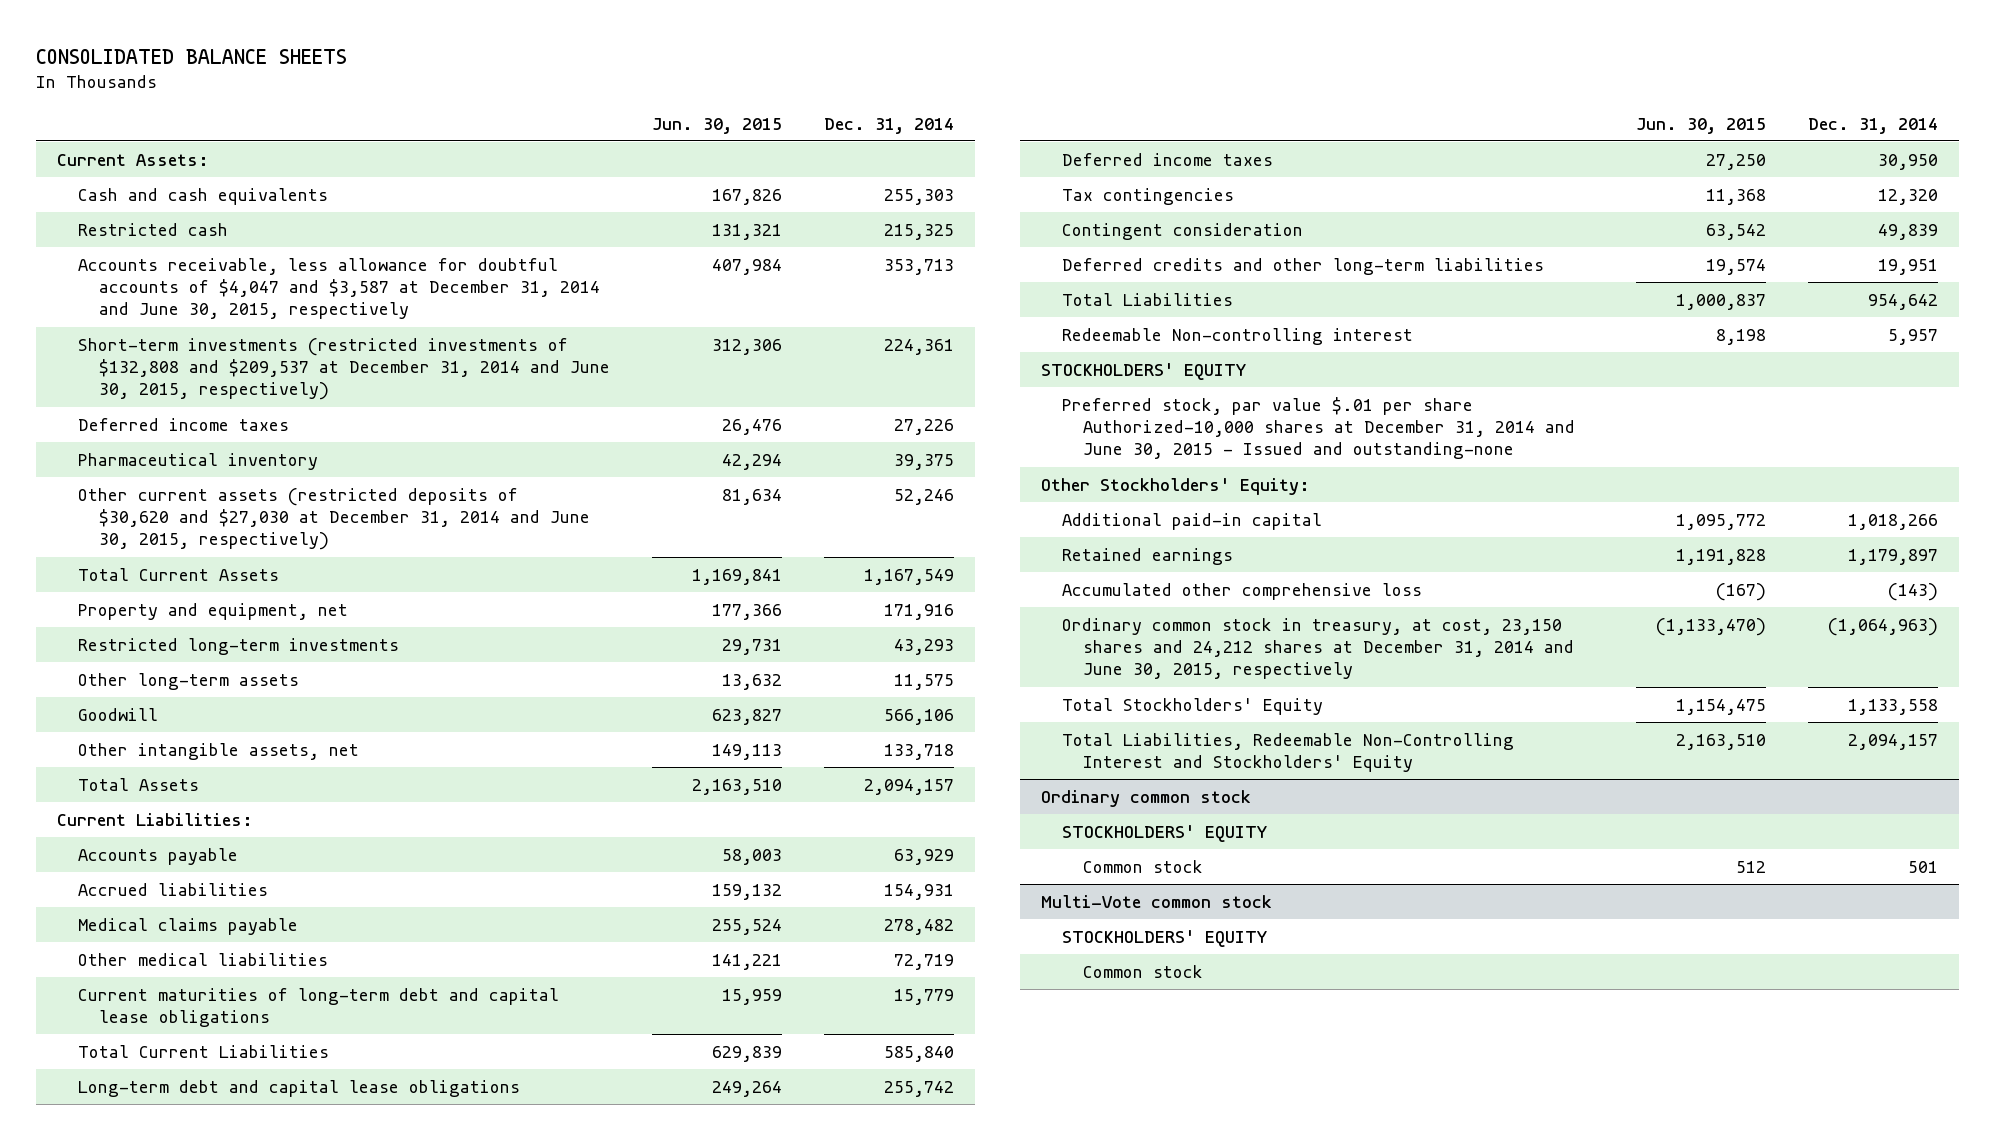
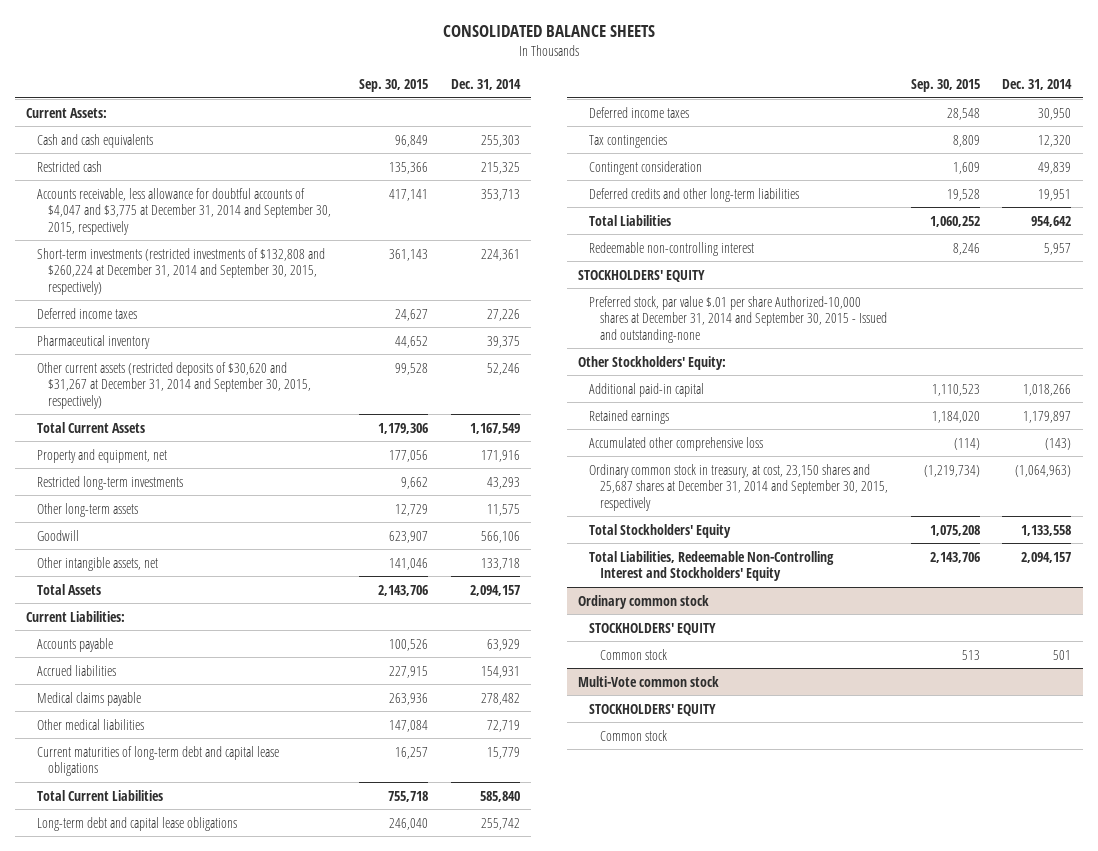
[652,117,783,134] Jun. 30, 2015 -> none
none -> [359,79,429,93] Sep. 30, 2015
[78,257,601,320] Accounts receivable, less allowance for doubtful accounts of $4,047 and $3,587 at December 31, 2014 and June 30, 2015, respectively -> [37,187,332,235] Accounts receivable, less allowance for doubtful accounts of $4,047 and $3,775 at December 31, 2014 and September 30, 2015, respectively
[78,337,611,401] Short-term investments (restricted investments of $132,808 and $209,537 at December 31, 2014 and June 30, 2015, respectively) -> [37,247,326,295] Short-term investments (restricted investments of $132,808 and $260,224 at December 31, 2014 and September 30, 2015, respectively)
[78,487,591,551] Other current assets (restricted deposits of $30,620 and $27,030 at December 31, 2014 and June 30, 2015, respectively) -> [37,361,312,409] Other current assets (restricted deposits of $30,620 and $31,267 at December 31, 2014 and September 30, 2015, respectively)
[1061,327,1413,345] Redeemable Non-controlling interest -> [589,241,755,256] Redeemable non-controlling interest
[1061,396,1576,460] Preferred stock, par value $.01 per share Authorized-10,000 shares at December 31, 2014 and June 30, 2015 - Issued and outstanding-none -> [589,295,887,343] Preferred stock, par value $.01 per share Authorized-10,000 shares at December 31, 2014 and September 30, 2015 - Issued and outstanding-none
[1061,617,1575,680] Ordinary common stock in treasury, at cost, 23,150 shares and 24,212 shares at December 31, 2014 and June 30, 2015, respectively -> [589,463,888,511] Ordinary common stock in treasury, at cost, 23,150 shares and 25,687 shares at December 31, 2014 and September 30, 2015, respectively

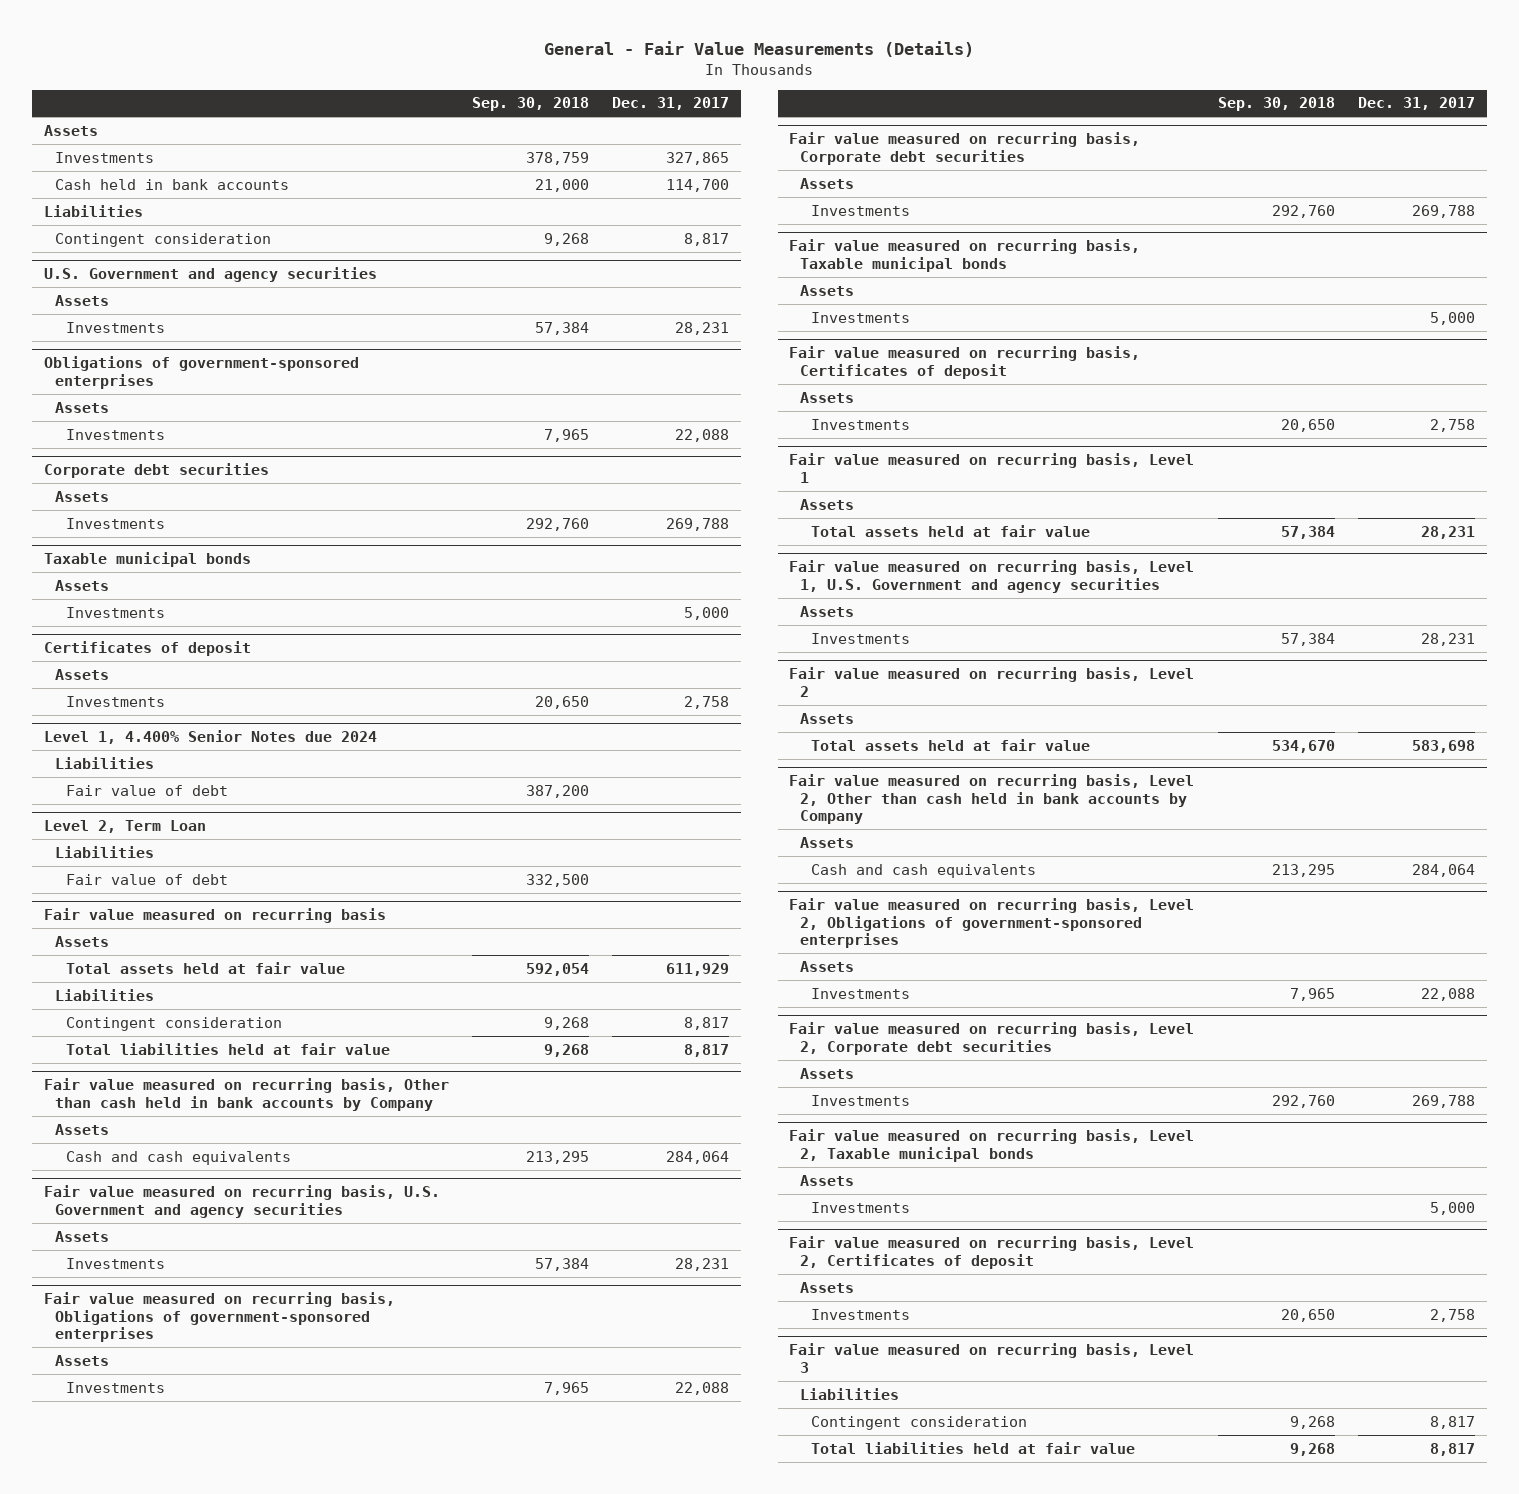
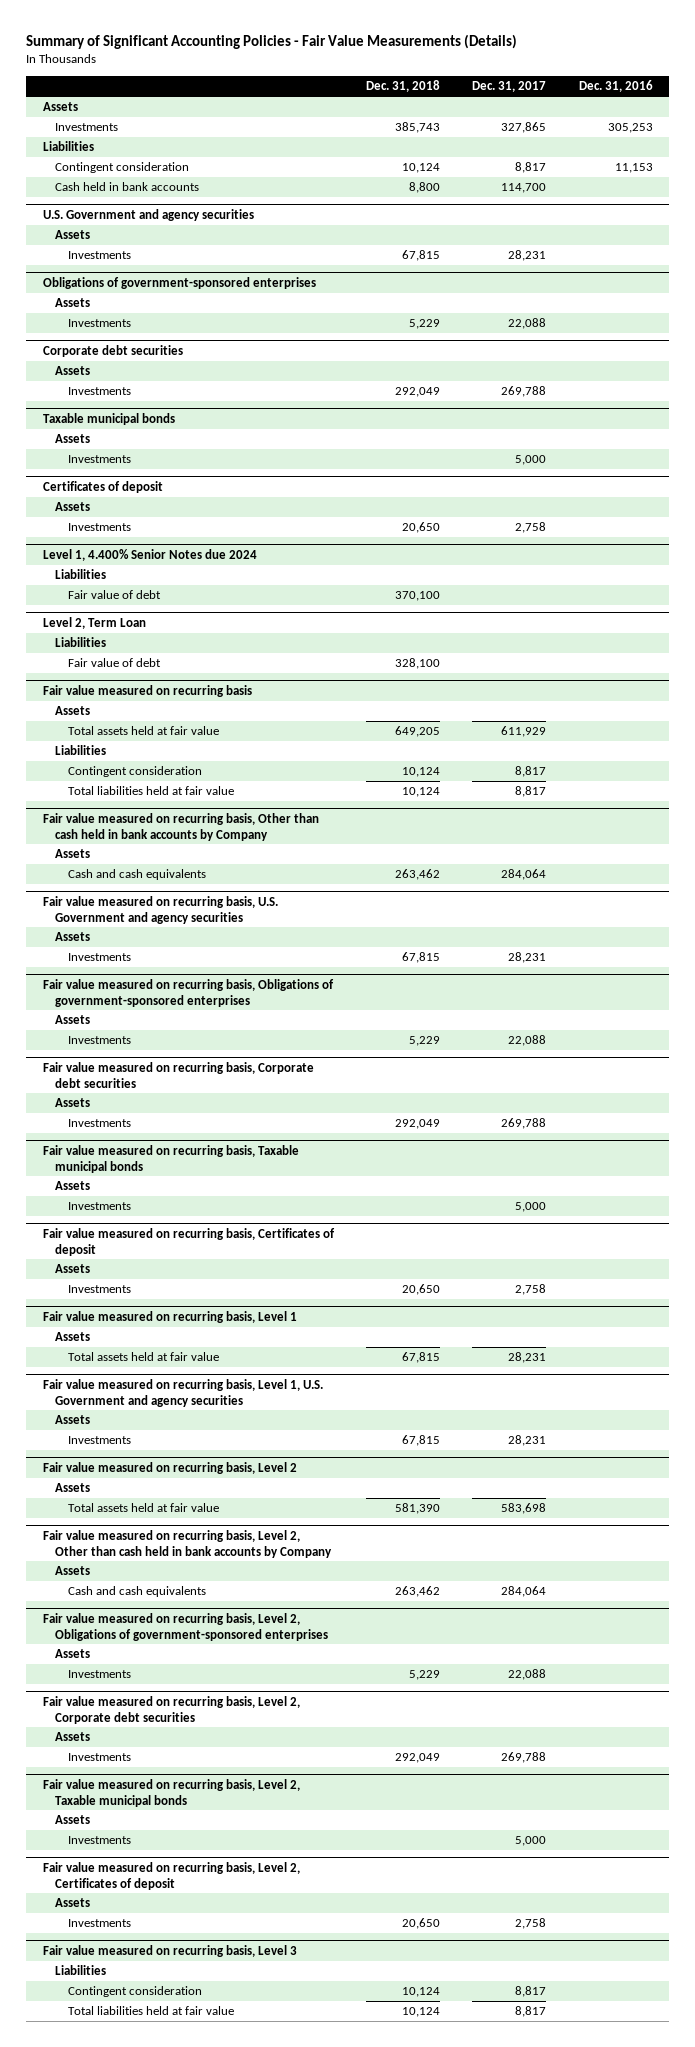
[544,40,975,57] General - Fair Value Measurements (Details) -> [26,34,518,50] Summary of Significant Accounting Policies - Fair Value Measurements (Details)
[471,97,589,112] Sep. 30, 2018 -> none
none -> [365,80,440,93] Dec. 31, 2018
none -> [578,80,653,93] Dec. 31, 2016
[54,178,289,190] Cash held in bank accounts -> [55,182,200,192] Cash held in bank accounts

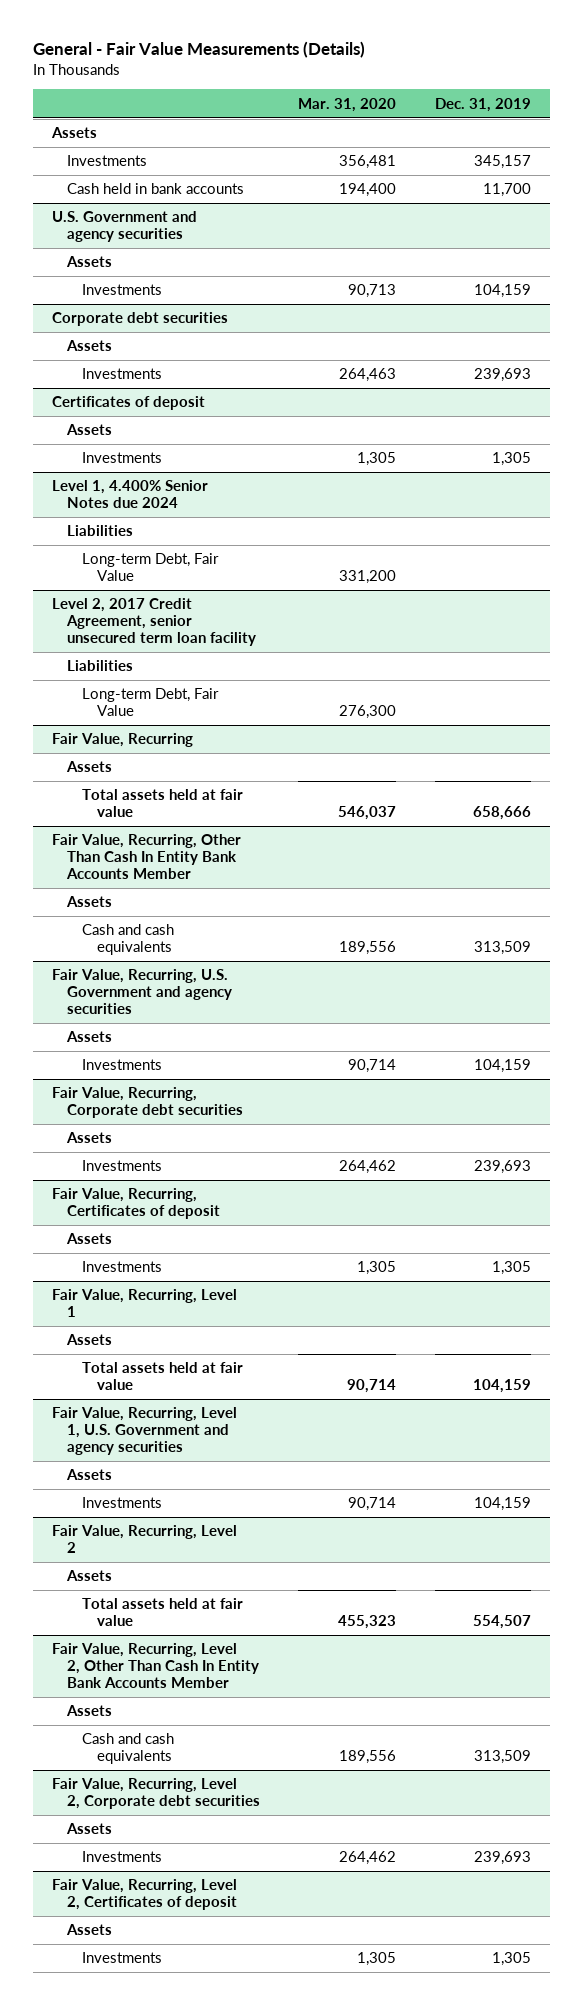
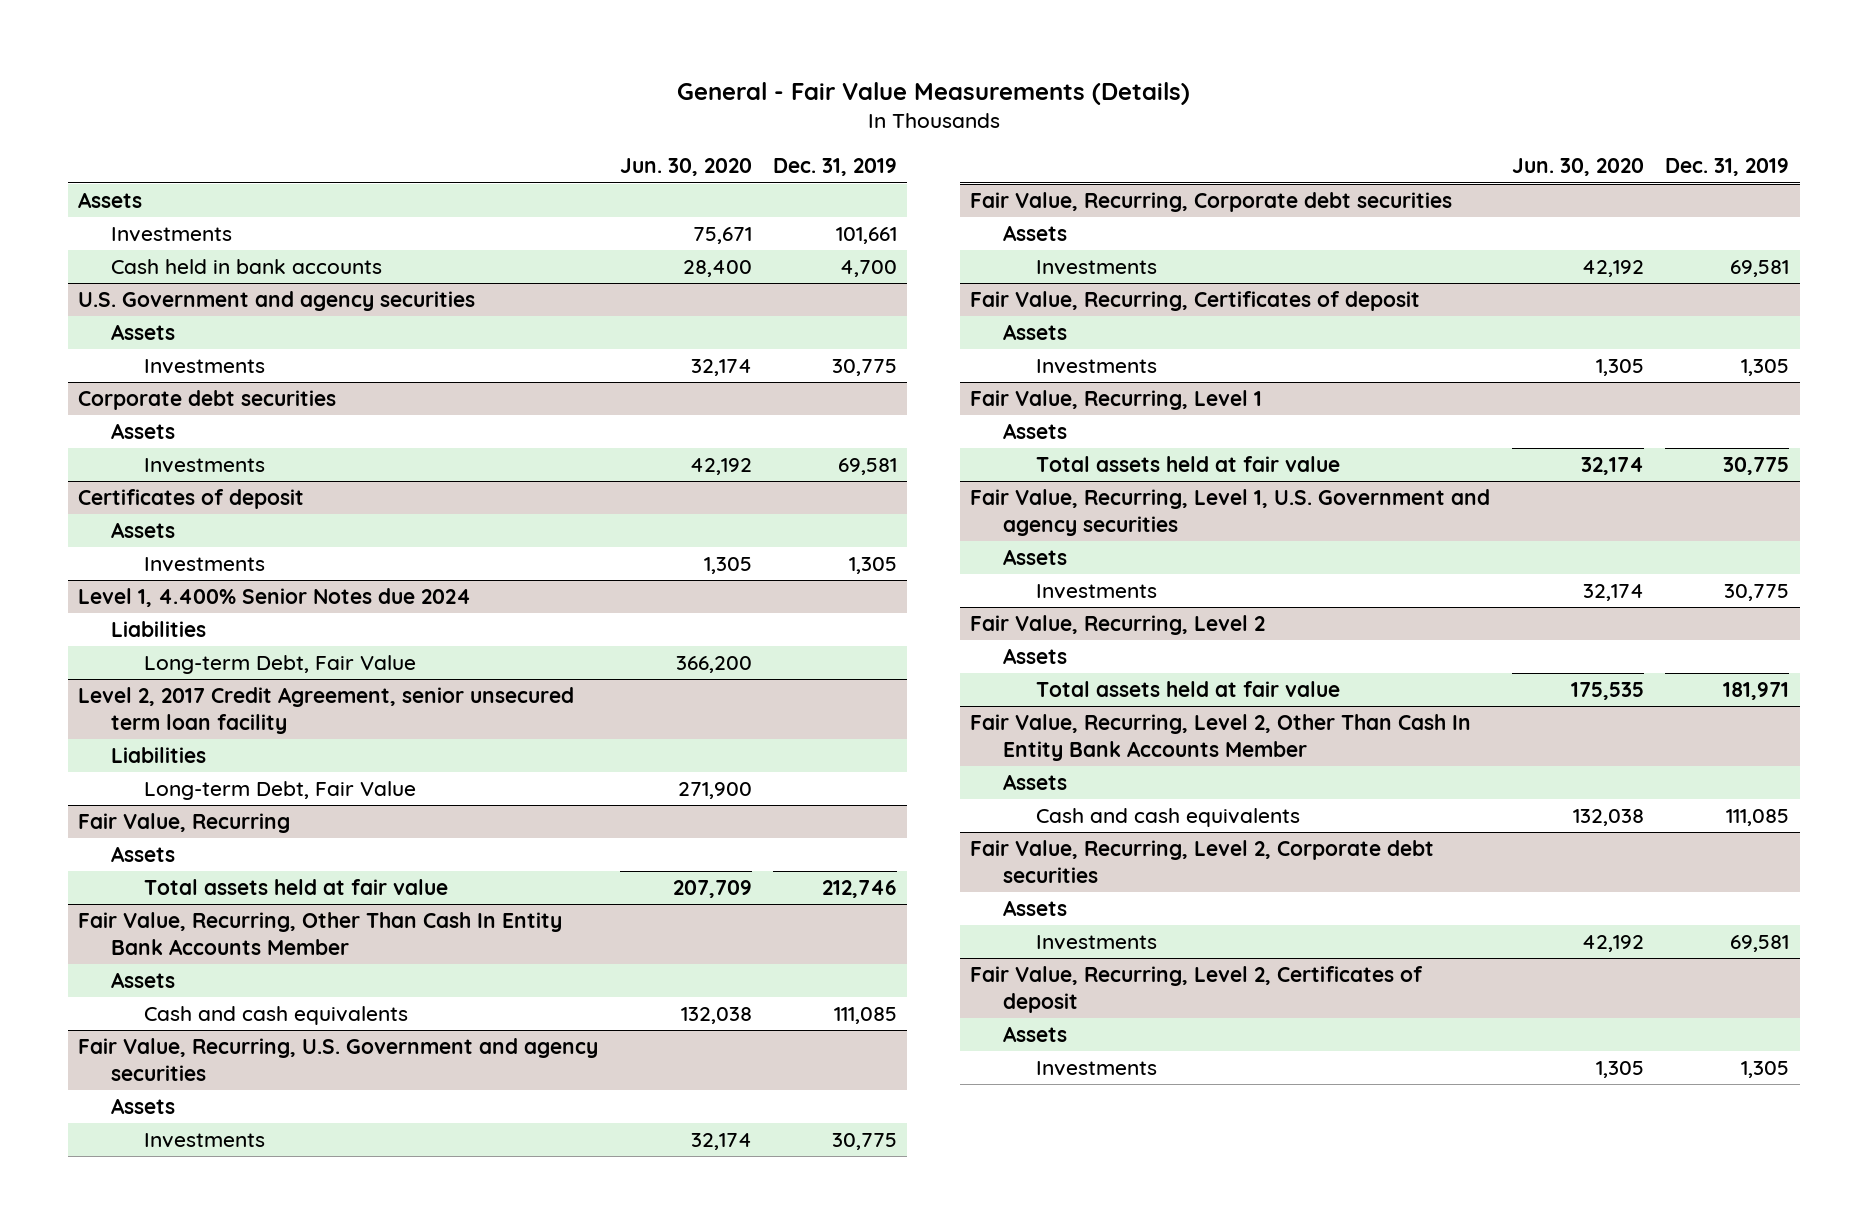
[298,97,397,112] Mar. 31, 2020 -> none
none -> [619,158,752,177] Jun. 30, 2020
[473,155,531,170] 345,157 -> [835,227,897,245] 101,661
[482,183,531,198] 11,700 -> [839,260,897,278] 4,700
[473,284,531,299] 104,159 -> [831,359,897,377] 30,775
[473,368,531,383] 239,693 -> [837,458,897,476] 69,581
[472,806,531,821] 658,666 -> [821,880,897,899] 212,746
[473,941,531,956] 313,509 -> [833,1007,897,1025] 111,085
[473,1059,531,1074] 104,159 -> [831,1133,897,1151] 30,775
[473,1160,531,1175] 239,693 -> [1730,260,1790,278] 69,581
[472,1379,531,1394] 104,159 -> [1723,457,1790,476] 30,775
[473,1497,531,1512] 104,159 -> [1724,584,1790,602] 30,775
[472,1615,531,1630] 554,507 -> [1723,682,1790,701] 181,971
[473,1750,531,1765] 313,509 -> [1726,809,1790,827] 111,085
[473,1851,531,1866] 239,693 -> [1730,935,1790,953] 69,581

